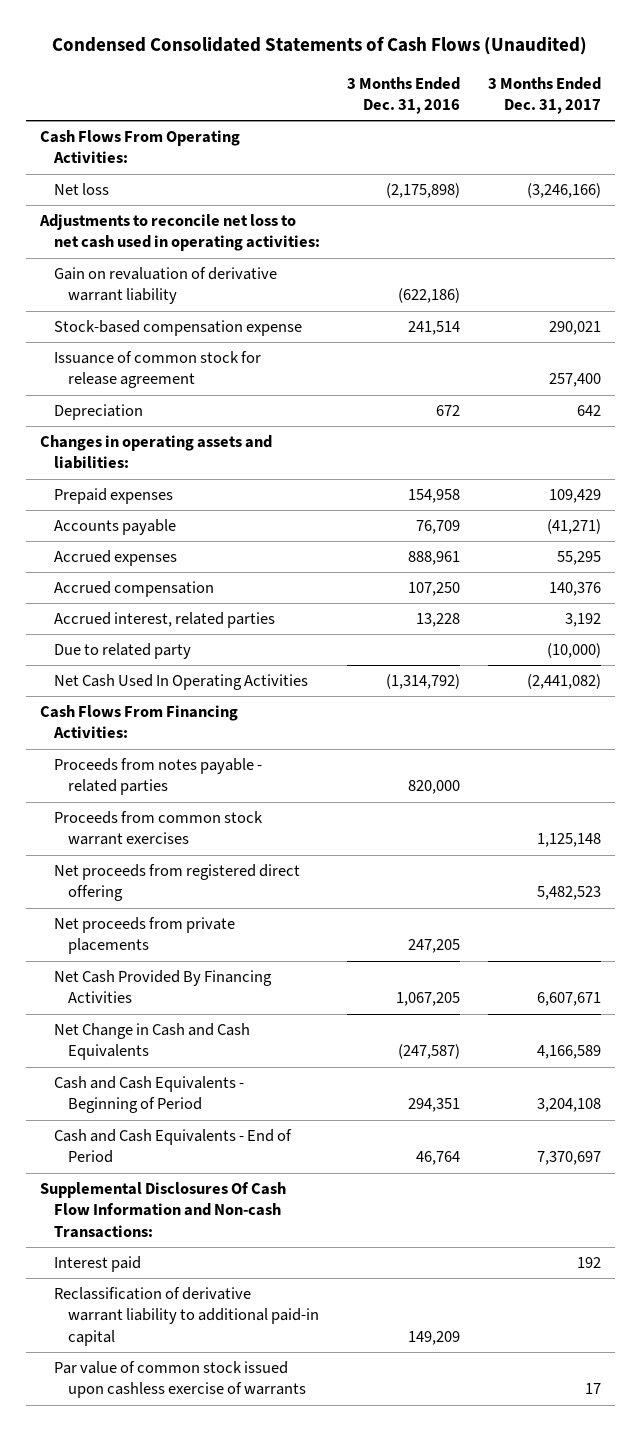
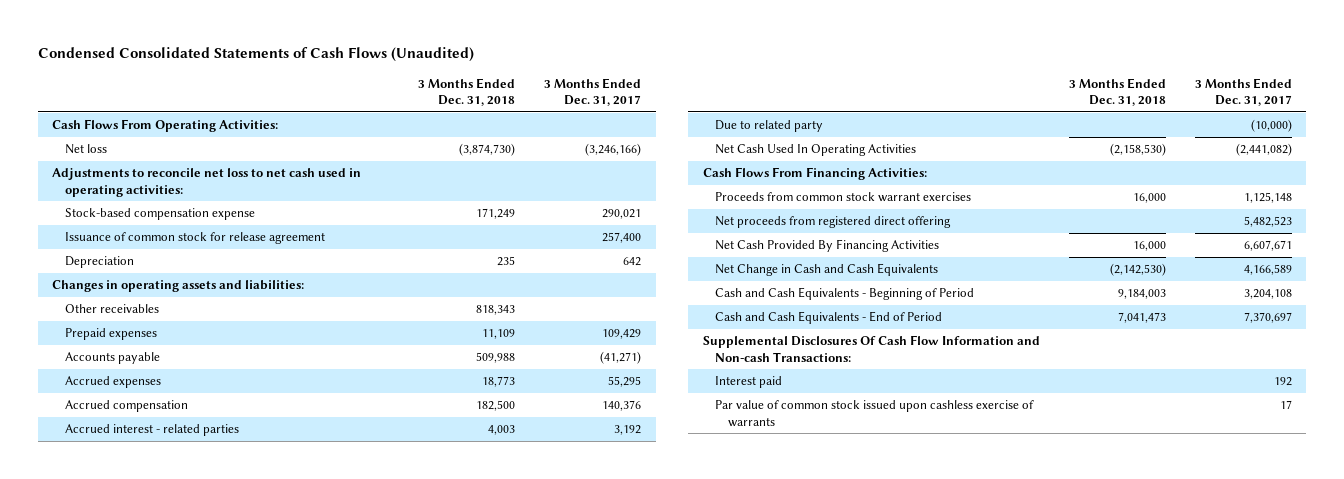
[347,76,461,115] 3 Months Ended Dec. 31, 2016 -> none
none -> [418,77,516,106] 3 Months Ended Dec. 31, 2018
[53,267,277,305] Gain on revaluation of derivative warrant liability -> none
none -> [64,304,159,314] Other receivables
[53,612,275,629] Accrued interest, related parties -> [64,424,239,437] Accrued interest - related parties
[53,758,262,796] Proceeds from notes payable - related parties -> none
[53,917,235,955] Net proceeds from private placements -> none
[53,1287,320,1346] Reclassification of derivative warrant liability to additional paid-in capital -> none

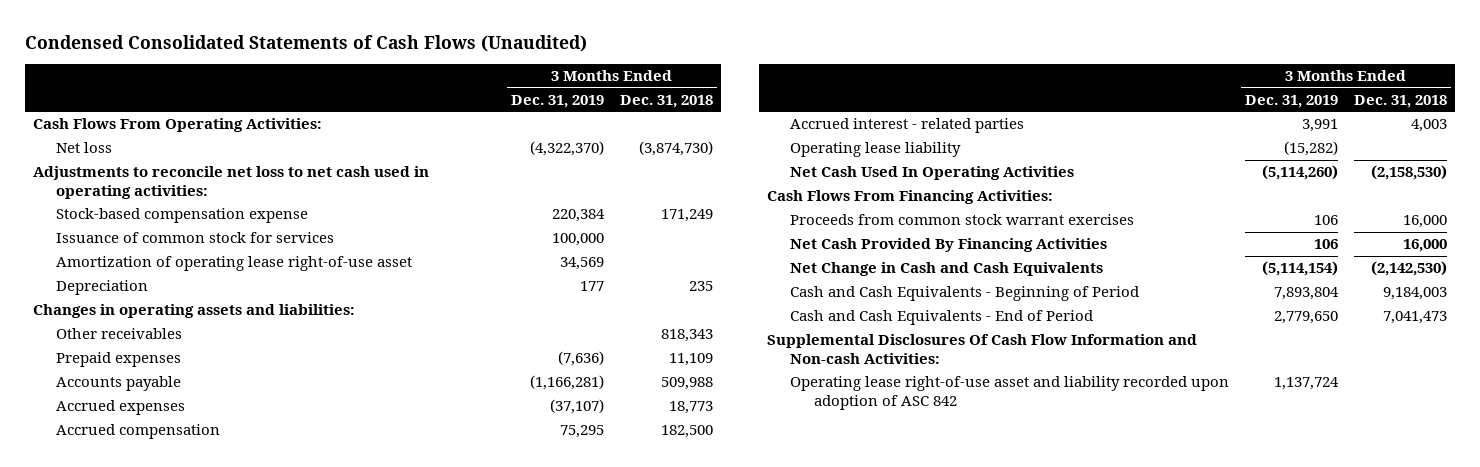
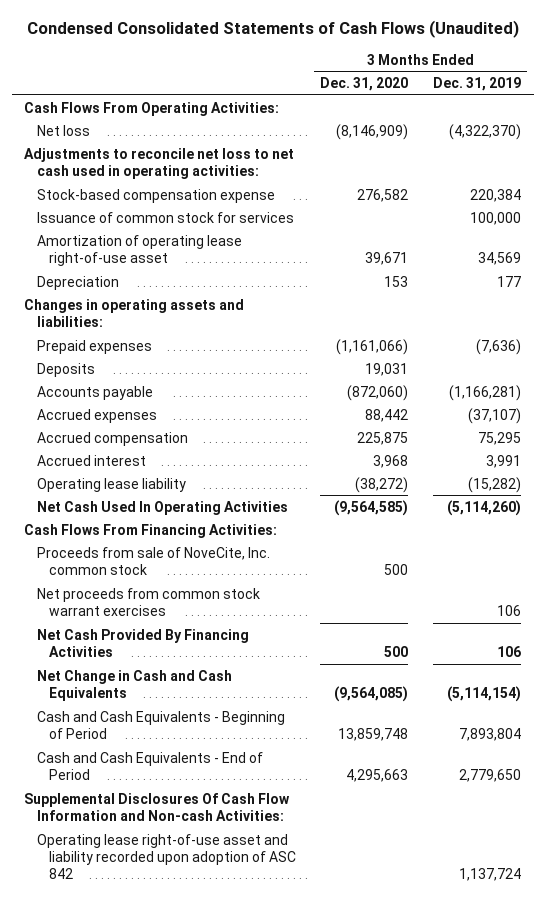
[620,94,714,108] Dec. 31, 2018 -> none
none -> [320,77,409,92] Dec. 31, 2020
[56,328,183,340] Other receivables -> none
none -> [36,362,95,377] Deposits
[790,118,1025,134] Accrued interest - related parties -> [36,454,146,466] Accrued interest
none -> [36,546,270,576] Proceeds from sale of NoveCite, Inc. common stock
[790,214,1135,226] Proceeds from common stock warrant exercises -> [36,587,260,617] Net proceeds from common stock warrant exercises

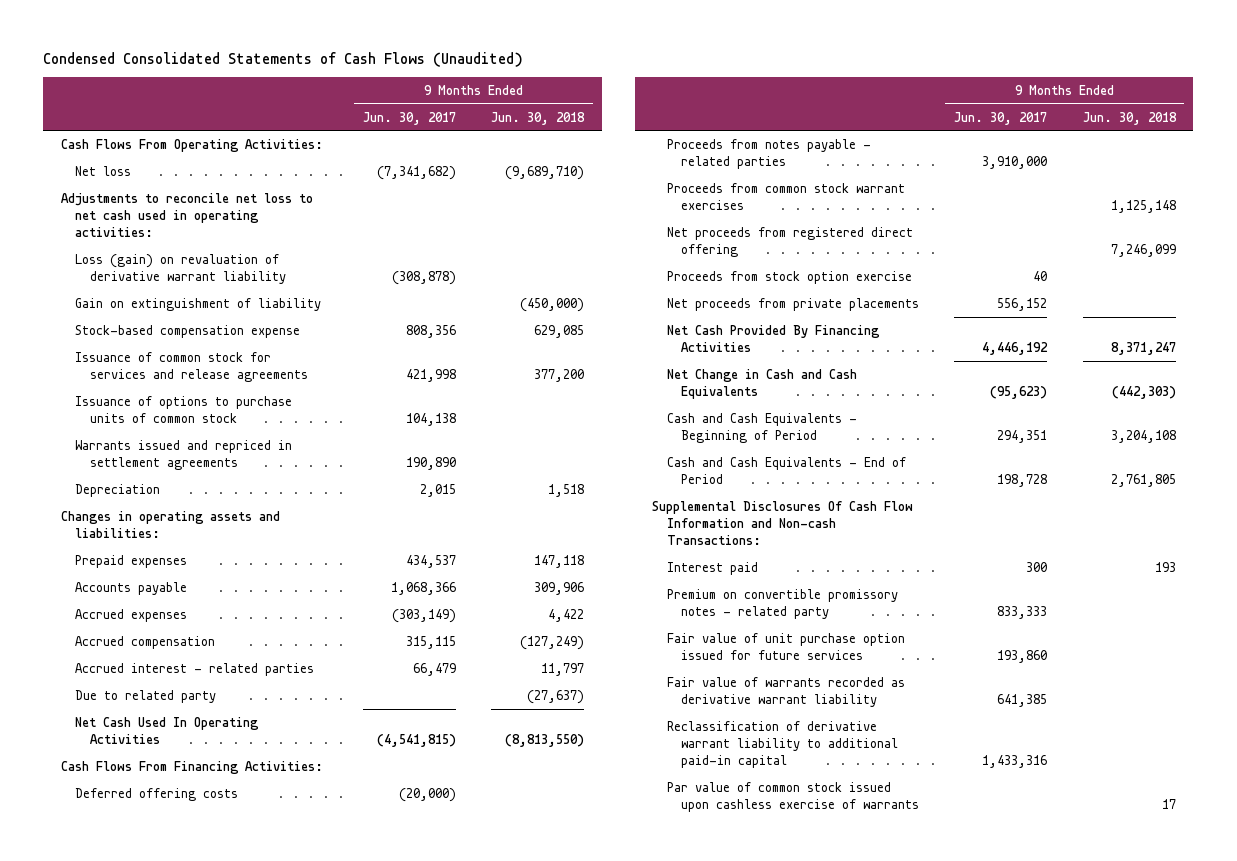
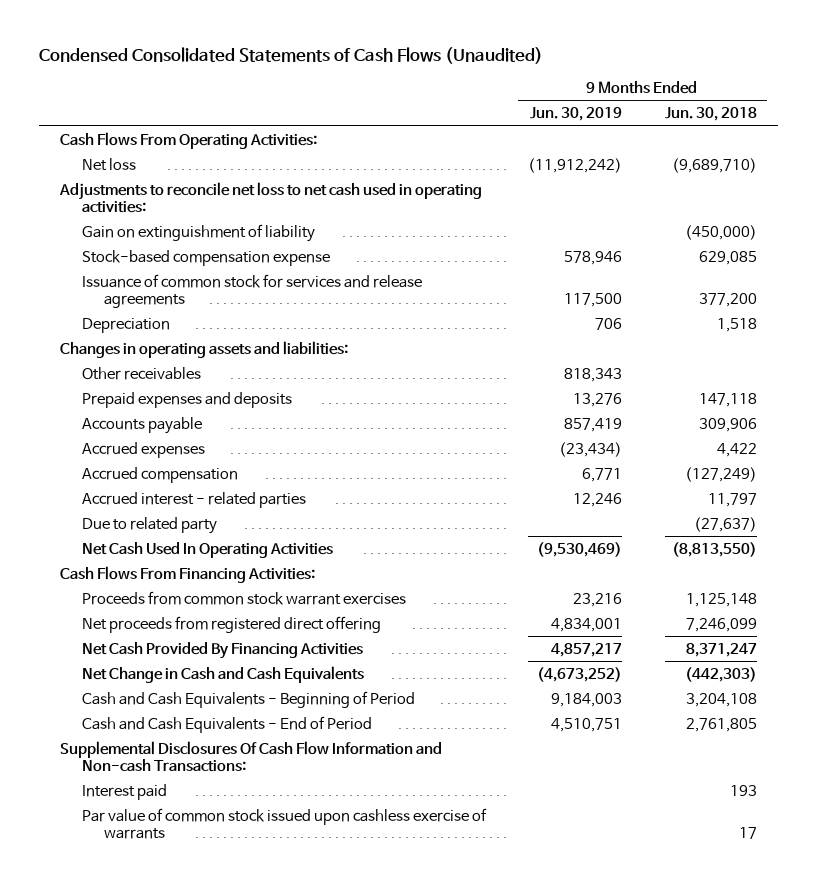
[362,111,456,125] Jun. 30, 2017 -> none
none -> [530,107,623,122] Jun. 30, 2019
[75,253,286,284] Loss (gain) on revaluation of derivative warrant liability -> none
[75,395,293,423] Issuance of options to purchase units of common stock -> none
[75,439,293,470] Warrants issued and repriced in settlement agreements -> none
none -> [82,366,202,380] Other receivables
[75,554,188,568] Prepaid expenses -> [82,391,293,408] Prepaid expenses and deposits
[75,787,239,801] Deferred offering costs -> none
[666,138,871,169] Proceeds from notes payable - related parties -> none
[666,270,912,284] Proceeds from stock option exercise -> none
[666,297,919,311] Net proceeds from private placements -> none
[666,588,898,619] Premium on convertible promissory notes - related party -> none
[666,632,905,660] Fair value of unit purchase option issued for future services -> none
[666,676,905,707] Fair value of warrants recorded as derivative warrant liability -> none
[666,720,898,768] Reclassification of derivative warrant liability to additional paid-in capital -> none

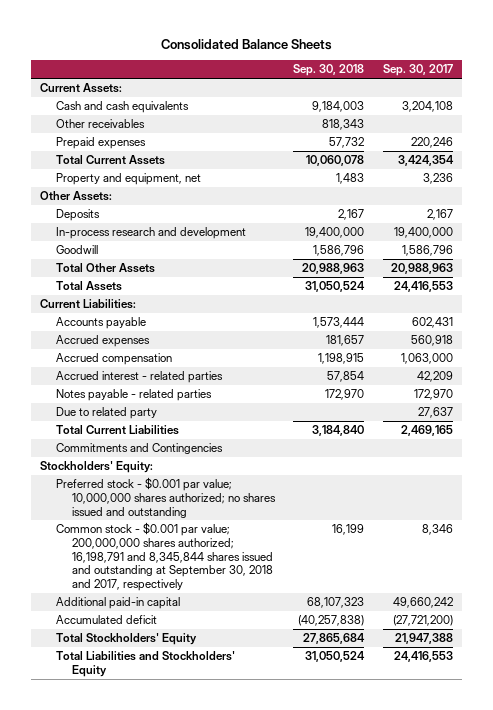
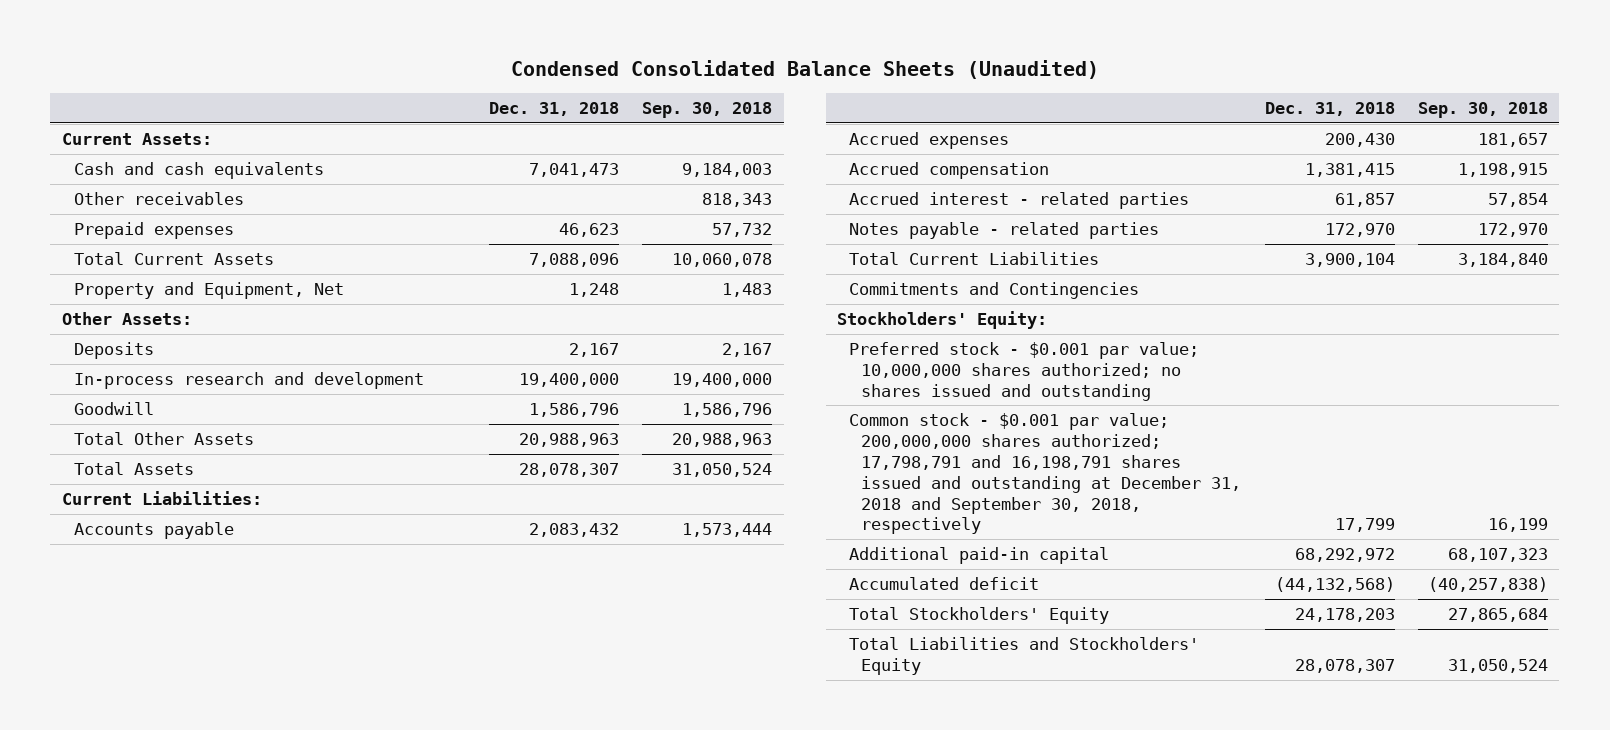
[160,38,332,50] Consolidated Balance Sheets -> [510,60,1099,80] Condensed Consolidated Balance Sheets (Unaudited)
[382,64,453,77] Sep. 30, 2017 -> none
none -> [489,101,620,116] Dec. 31, 2018
[56,173,202,186] Property and equipment, net -> [73,281,344,299] Property and Equipment, Net
[56,407,158,420] Due to related party -> none
[56,522,273,591] Common stock - $0.001 par value; 200,000,000 shares authorized; 16,198,791 and 8,345,844 shares issued and outstanding at September 30, 2018 and 2017, respectively -> [849,412,1242,535] Common stock - $0.001 par value; 200,000,000 shares authorized; 17,798,791 and 16,198,791 shares issued and outstanding at December 31, 2018 and September 30, 2018, respectively

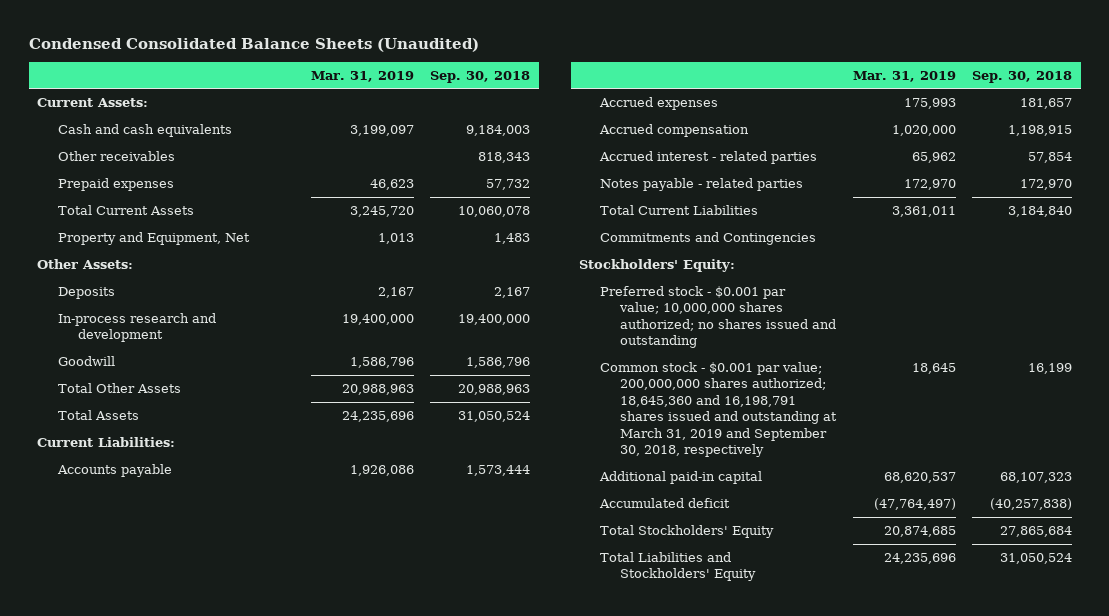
[489,101,620,116] Dec. 31, 2018 -> none
none -> [310,70,414,82] Mar. 31, 2019
[849,412,1242,535] Common stock - $0.001 par value; 200,000,000 shares authorized; 17,798,791 and 16,198,791 shares issued and outstanding at December 31, 2018 and September 30, 2018, respectively -> [599,361,838,457] Common stock - $0.001 par value; 200,000,000 shares authorized; 18,645,360 and 16,198,791 shares issued and outstanding at March 31, 2019 and September 30, 2018, respectively

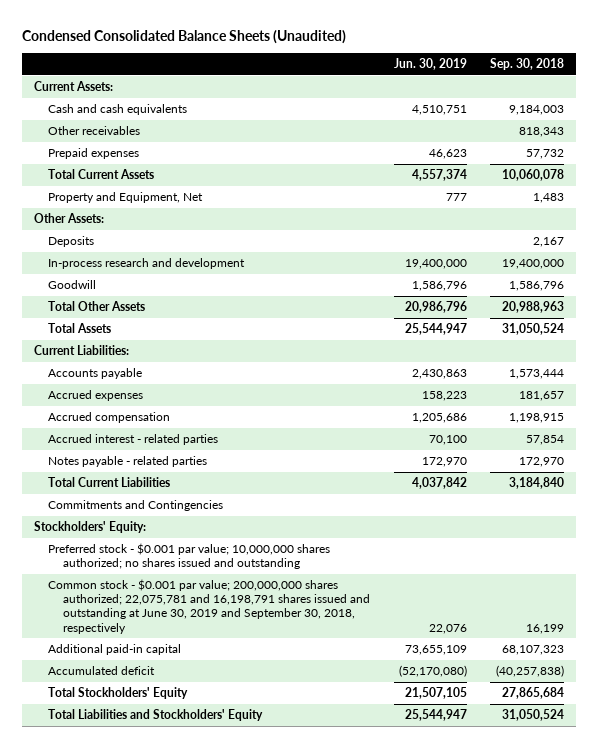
[310,70,414,82] Mar. 31, 2019 -> none
none -> [393,58,467,71] Jun. 30, 2019
[599,361,838,457] Common stock - $0.001 par value; 200,000,000 shares authorized; 18,645,360 and 16,198,791 shares issued and outstanding at March 31, 2019 and September 30, 2018, respectively -> [48,579,370,634] Common stock - $0.001 par value; 200,000,000 shares authorized; 22,075,781 and 16,198,791 shares issued and outstanding at June 30, 2019 and September 30, 2018, respectively

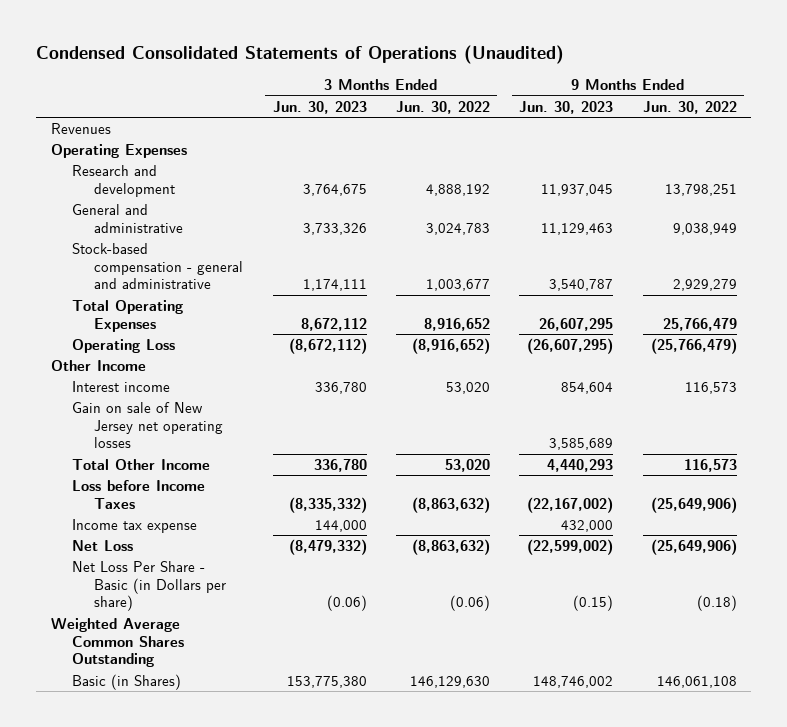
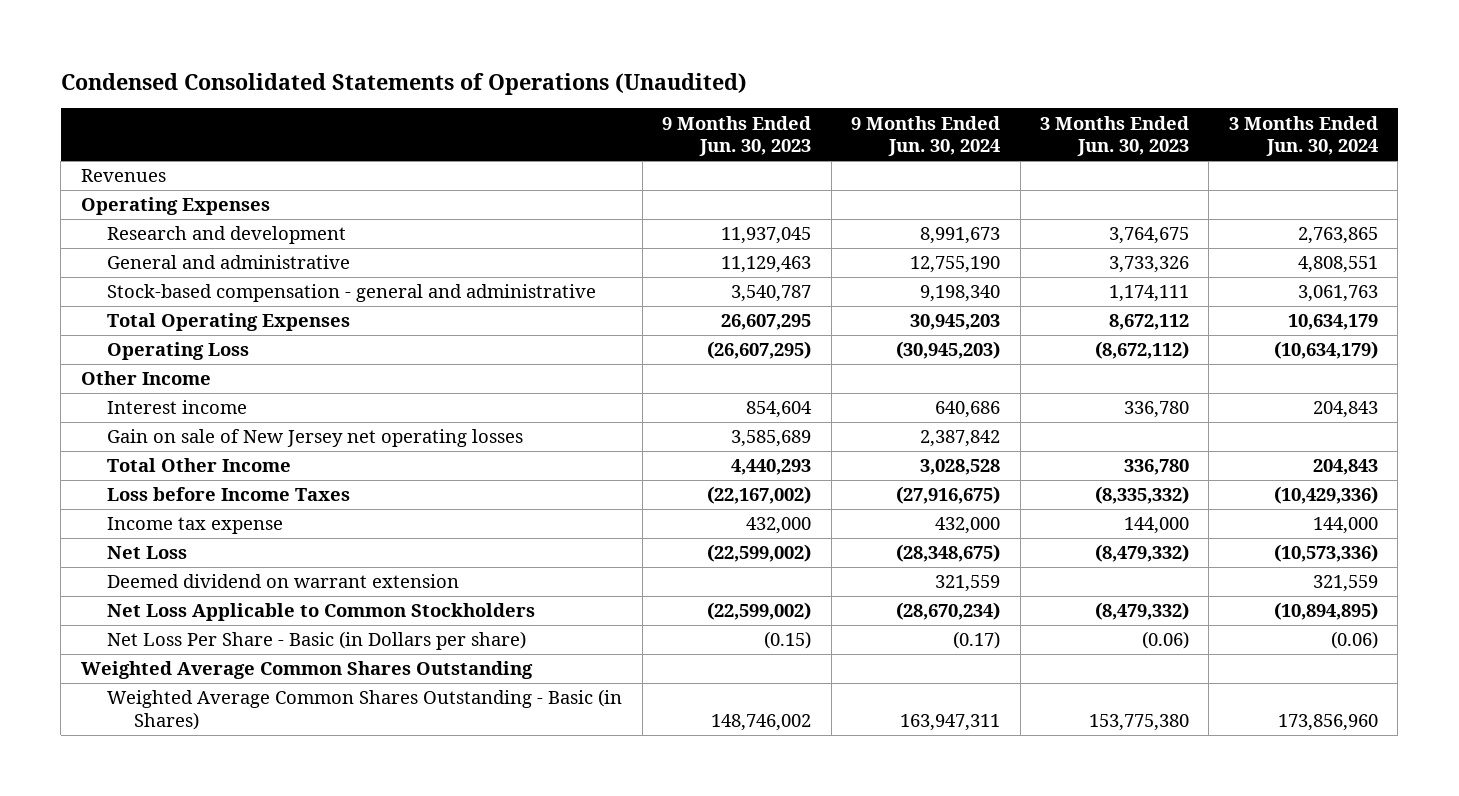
[396,100,491,114] Jun. 30, 2022 -> none
[642,100,737,114] Jun. 30, 2022 -> none
none -> [851,115,1001,157] 9 Months Ended Jun. 30, 2024
none -> [1228,115,1378,157] 3 Months Ended Jun. 30, 2024
none -> [107,574,460,589] Deemed dividend on warrant extension
none -> [107,603,536,622] Net Loss Applicable to Common Stockholders
[72,673,182,690] Basic (in Shares) -> [107,689,623,730] Weighted Average Common Shares Outstanding - Basic (in Shares)

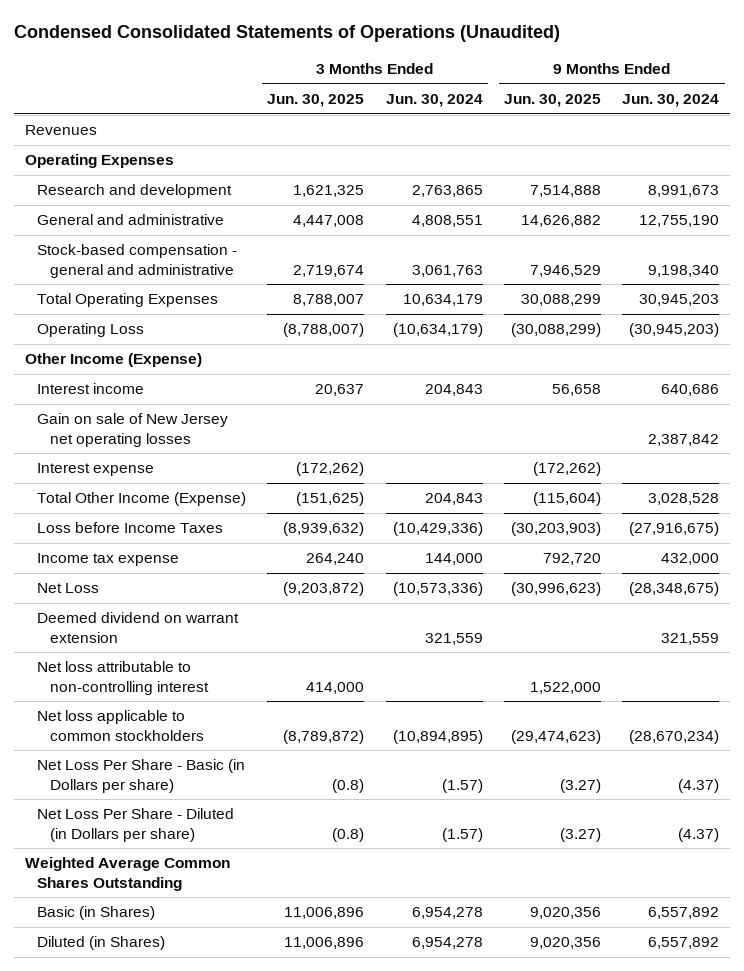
[662,115,812,157] 9 Months Ended Jun. 30, 2023 -> none
[1039,115,1189,157] 3 Months Ended Jun. 30, 2023 -> none
none -> [267,94,365,108] Jun. 30, 2025
none -> [503,94,601,108] Jun. 30, 2025
[80,371,211,386] Other Income -> [24,353,202,368] Other Income (Expense)
none -> [37,463,155,477] Interest expense
[107,458,292,473] Total Other Income -> [37,492,247,507] Total Other Income (Expense)
none -> [37,661,209,695] Net loss attributable to non-controlling interest
[107,603,536,622] Net Loss Applicable to Common Stockholders -> [37,710,204,741] Net loss applicable to common stockholders
[953,631,1001,650] (0.17) -> [678,778,720,793] (4.37)
[1330,631,1378,650] (0.06) -> [441,778,483,793] (1.57)
none -> [37,808,235,842] Net Loss Per Share - Diluted (in Dollars per share)
[107,689,623,730] Weighted Average Common Shares Outstanding - Basic (in Shares) -> [37,906,156,921] Basic (in Shares)
[900,713,1001,731] 163,947,311 -> [648,907,720,920] 6,557,892
[1277,713,1378,731] 173,856,960 -> [411,907,483,920] 6,954,278
none -> [37,936,166,951] Diluted (in Shares)

